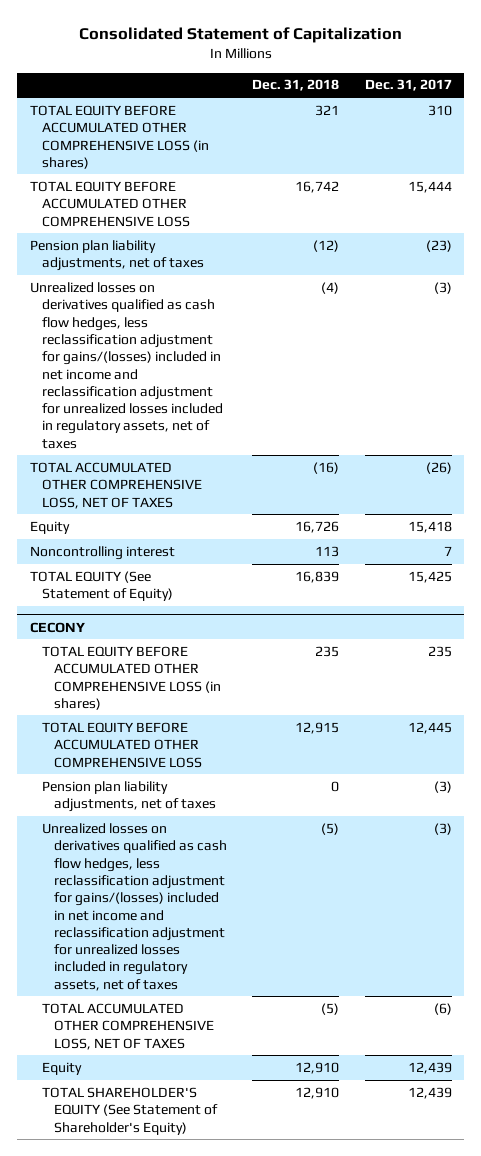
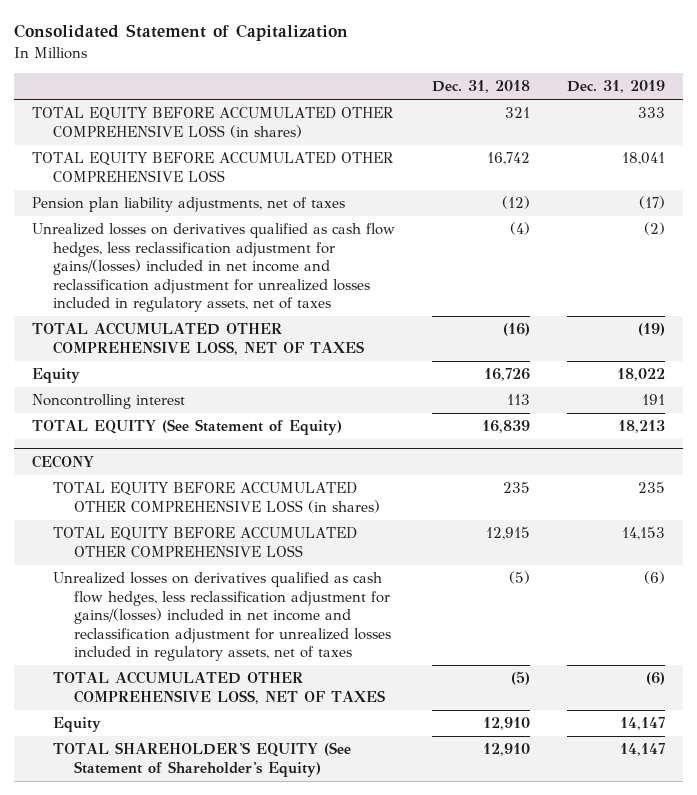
[364,79,452,92] Dec. 31, 2017 -> none
none -> [566,80,665,94] Dec. 31, 2019
[41,780,216,813] Pension plan liability adjustments, net of taxes -> none

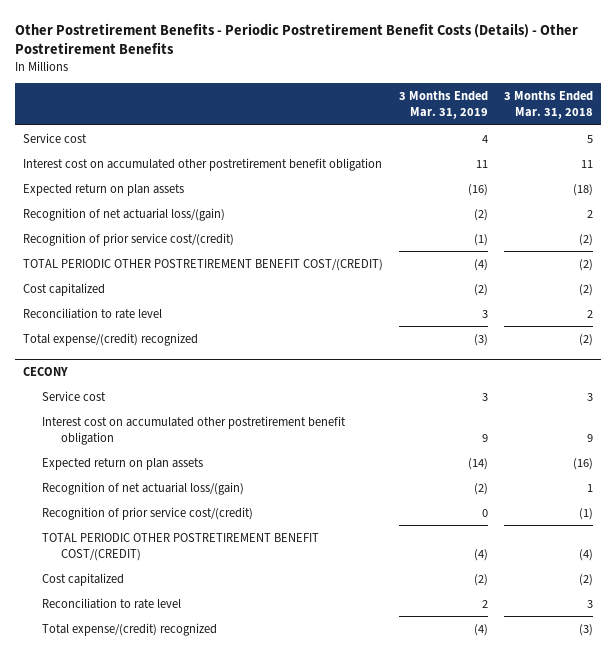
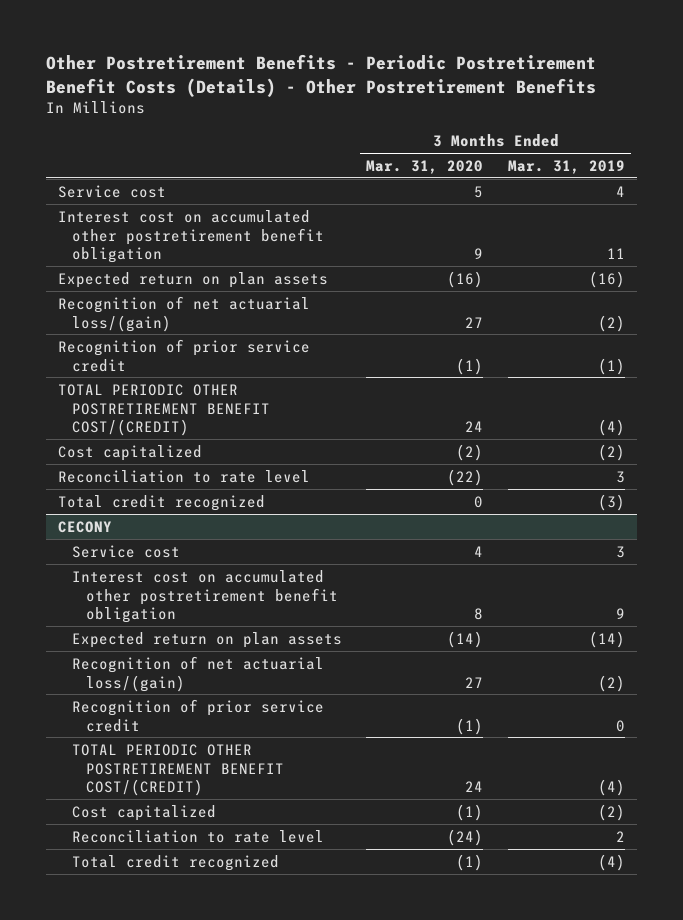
[504,91,594,120] 3 Months Ended Mar. 31, 2018 -> none
none -> [366,159,484,174] Mar. 31, 2020
[23,232,235,246] Recognition of prior service cost/(credit) -> [57,338,310,372] Recognition of prior service credit
[23,332,199,346] Total expense/(credit) recognized -> [57,494,265,511] Total credit recognized
[41,506,253,520] Recognition of prior service cost/(credit) -> [71,698,324,732] Recognition of prior service credit
[41,622,217,636] Total expense/(credit) recognized -> [71,854,279,871] Total credit recognized

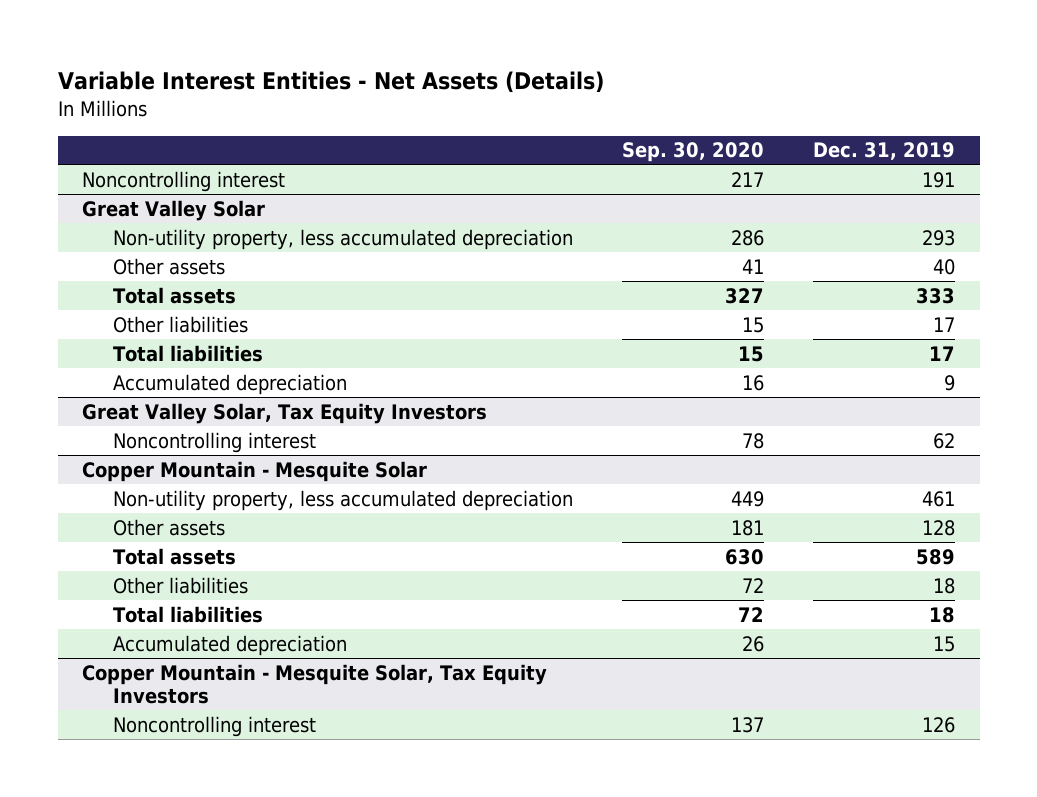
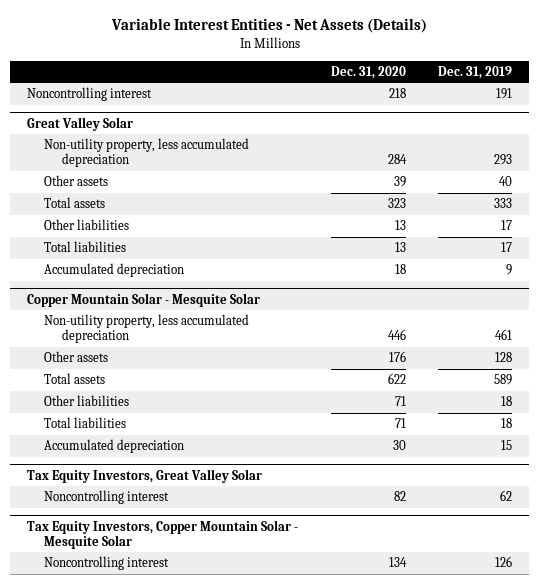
[621,142,764,163] Sep. 30, 2020 -> none
none -> [330,66,406,80] Dec. 31, 2020
[82,402,488,424] Great Valley Solar, Tax Equity Investors -> none
[112,431,316,453] Noncontrolling interest -> none
[82,460,428,482] Copper Mountain - Mesquite Solar -> [26,292,260,307] Copper Mountain Solar - Mesquite Solar
none -> [26,468,262,483] Tax Equity Investors, Great Valley Solar
none -> [44,490,170,505] Noncontrolling interest
[82,663,548,704] Copper Mountain - Mesquite Solar, Tax Equity Investors -> [26,519,298,550] Tax Equity Investors, Copper Mountain Solar - Mesquite Solar

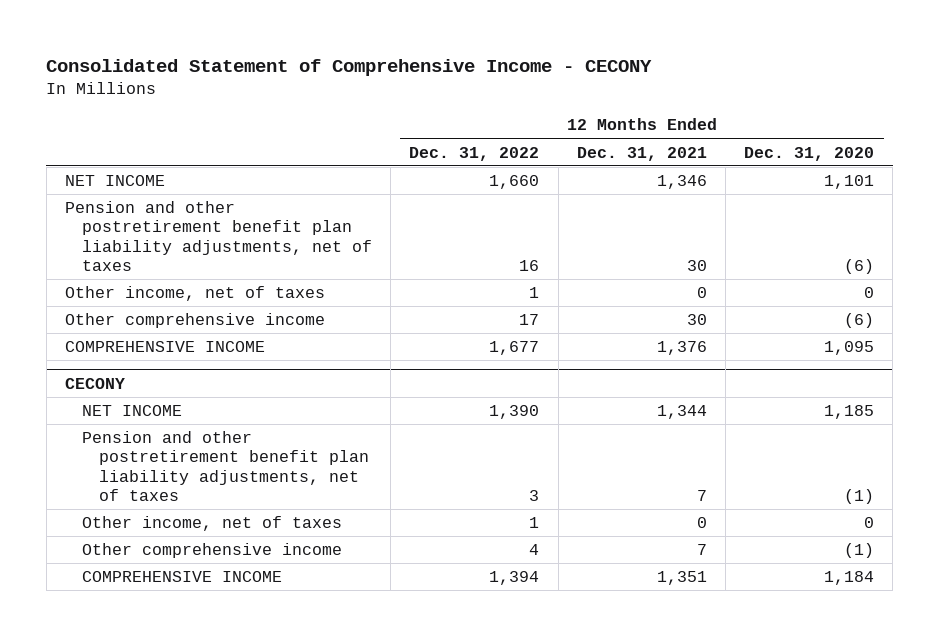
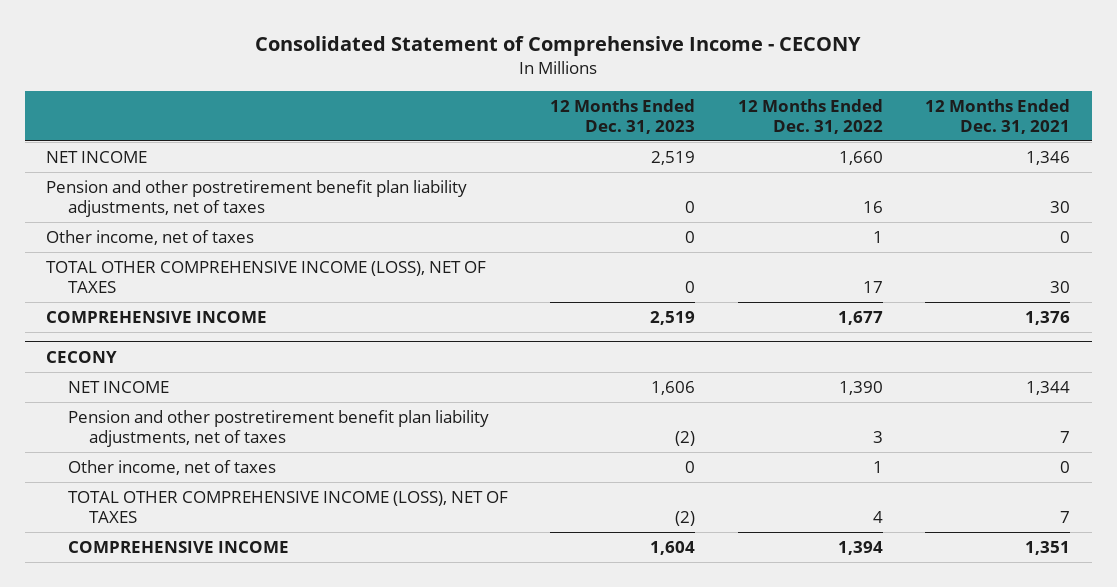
[744,146,875,161] Dec. 31, 2020 -> none
none -> [550,98,696,134] 12 Months Ended Dec. 31, 2023
[64,313,325,329] Other comprehensive income -> [46,260,487,293] TOTAL OTHER COMPREHENSIVE INCOME (LOSS), NET OF TAXES
[81,543,342,559] Other comprehensive income -> none
none -> [67,490,508,523] TOTAL OTHER COMPREHENSIVE INCOME (LOSS), NET OF TAXES

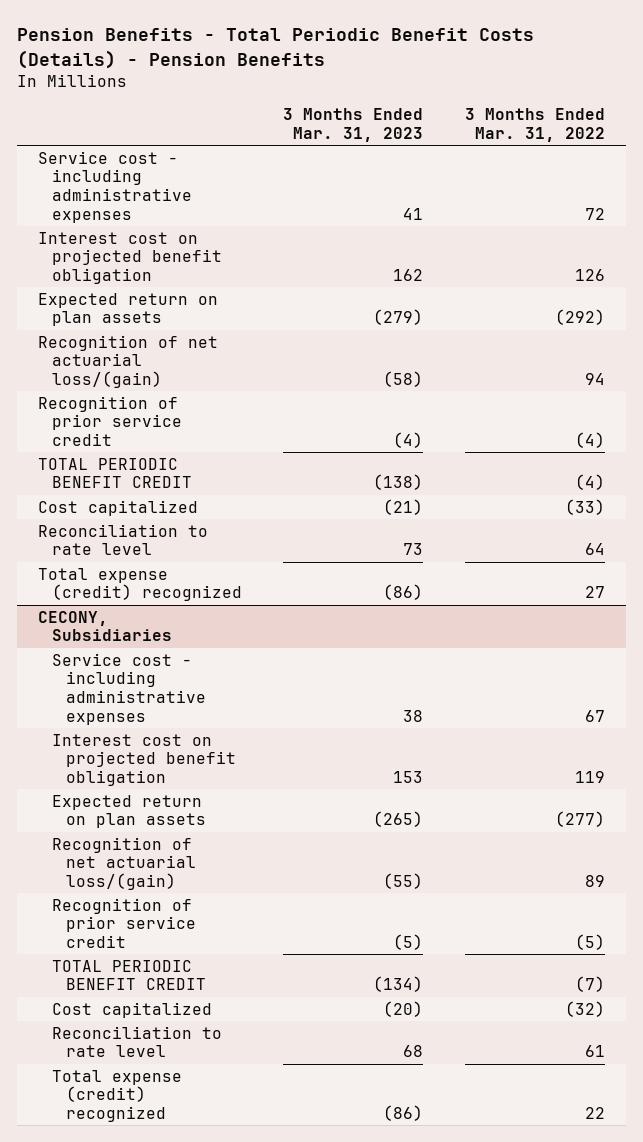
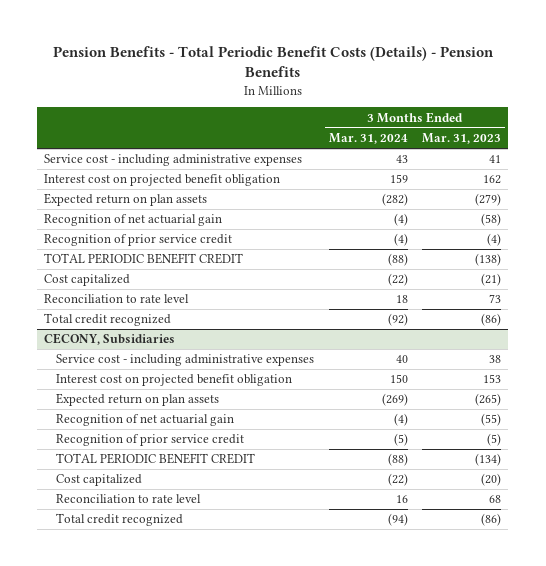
[464,108,605,142] 3 Months Ended Mar. 31, 2022 -> none
none -> [328,133,408,145] Mar. 31, 2024
[37,334,218,389] Recognition of net actuarial loss/(gain) -> [44,214,223,227] Recognition of net actuarial gain
[37,567,242,602] Total expense (credit) recognized -> [44,313,172,327] Total credit recognized
[51,836,196,891] Recognition of net actuarial loss/(gain) -> [56,414,235,427] Recognition of net actuarial gain
[51,1069,182,1123] Total expense (credit) recognized -> [56,513,184,527] Total credit recognized

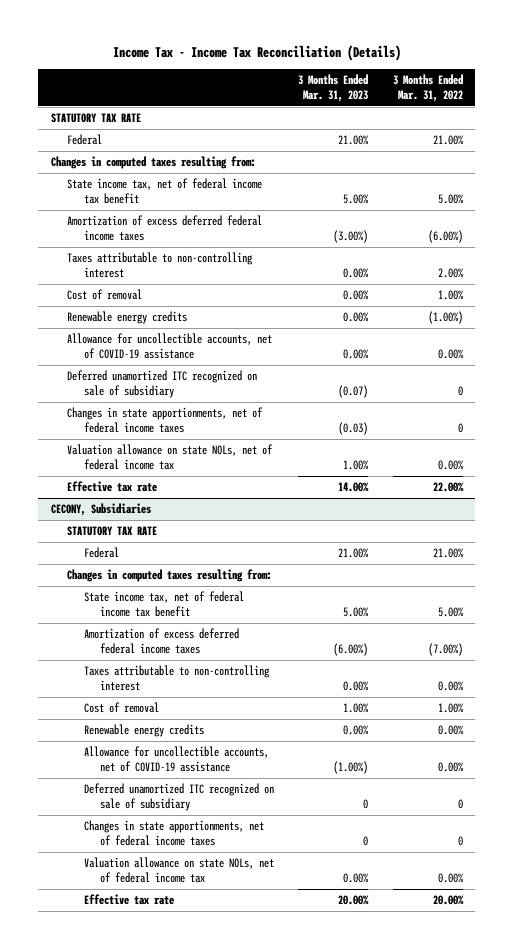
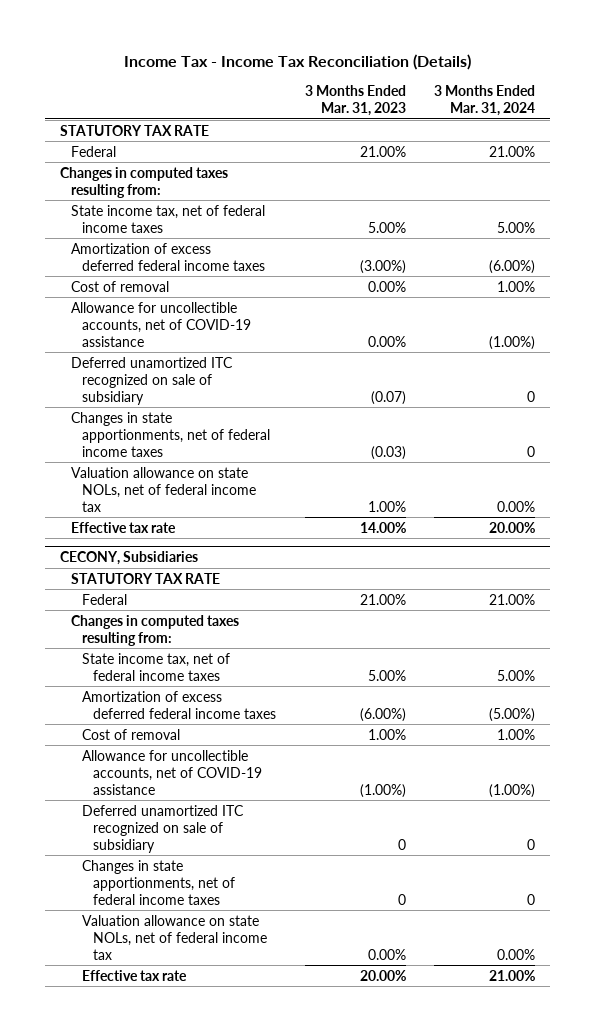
[392,74,463,103] 3 Months Ended Mar. 31, 2022 -> none
none -> [434,85,536,117] 3 Months Ended Mar. 31, 2024
[67,178,263,204] State income tax, net of federal income tax benefit -> [70,204,265,233] State income tax, net of federal income taxes
[67,252,254,278] Taxes attributable to non-controlling interest -> none
[67,311,188,325] Renewable energy credits -> none
[83,591,244,617] State income tax, net of federal income tax benefit -> [81,652,230,681] State income tax, net of federal income taxes
[83,665,270,691] Taxes attributable to non-controlling interest -> none
[83,724,204,738] Renewable energy credits -> none

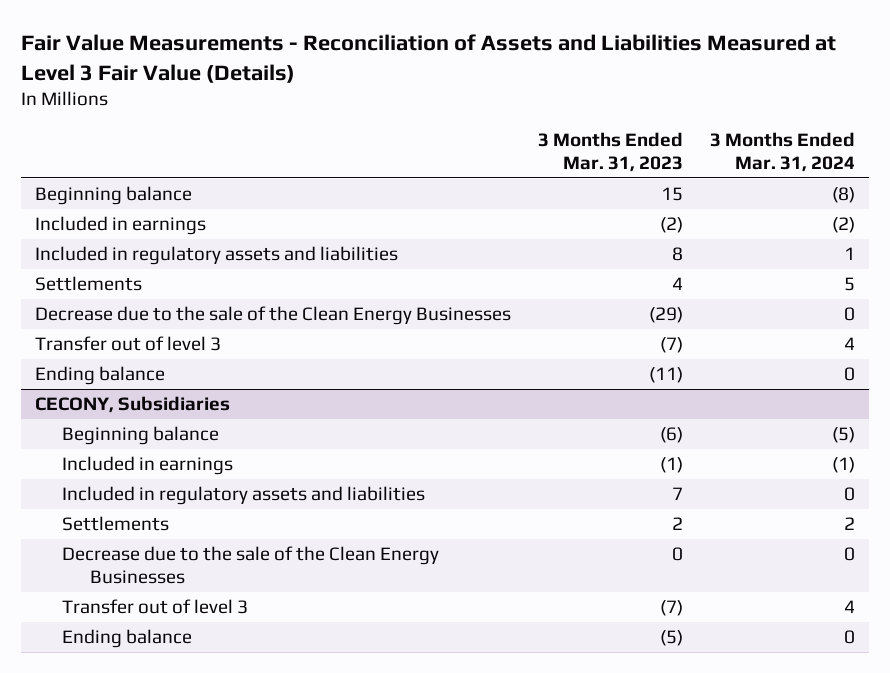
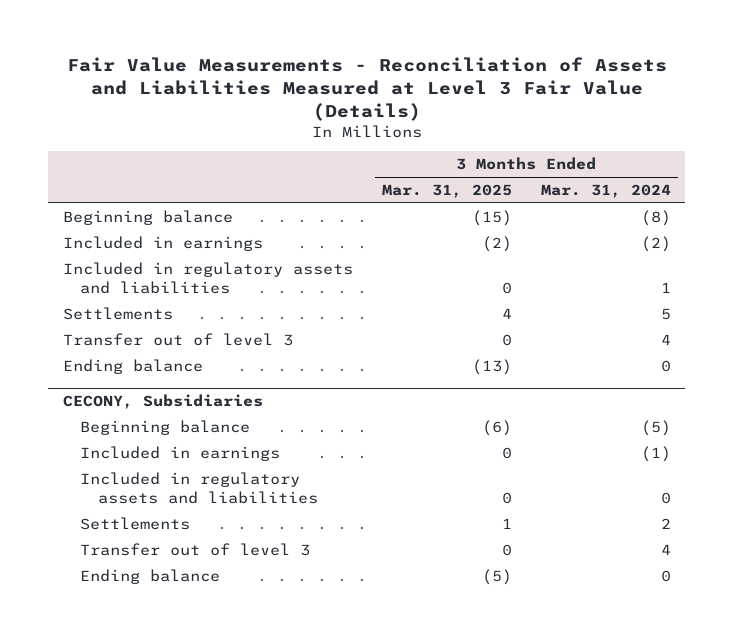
[538,131,684,172] 3 Months Ended Mar. 31, 2023 -> none
none -> [381,184,512,199] Mar. 31, 2025
[34,306,511,326] Decrease due to the sale of the Clean Energy Businesses -> none
[62,546,440,585] Decrease due to the sale of the Clean Energy Businesses -> none

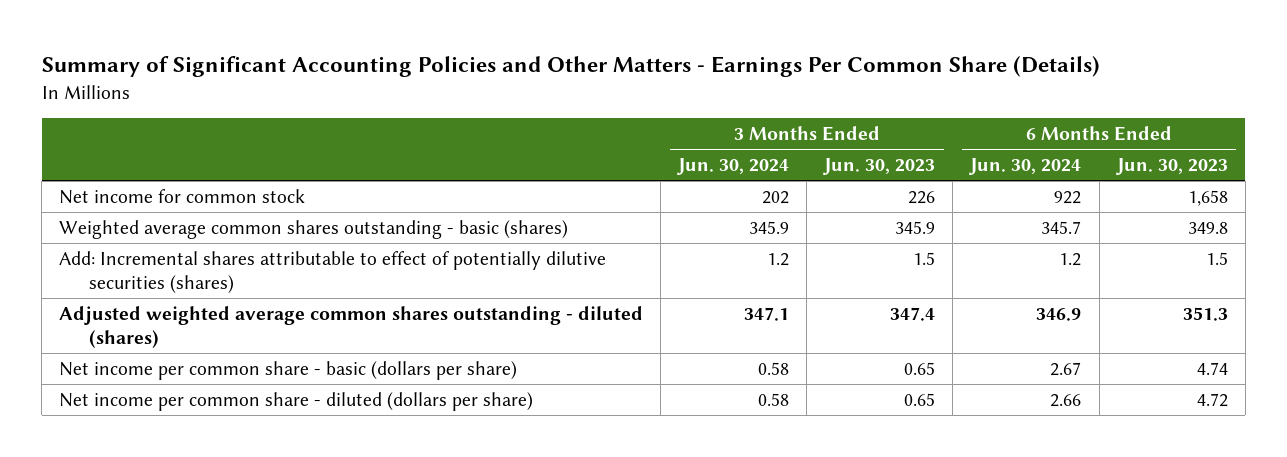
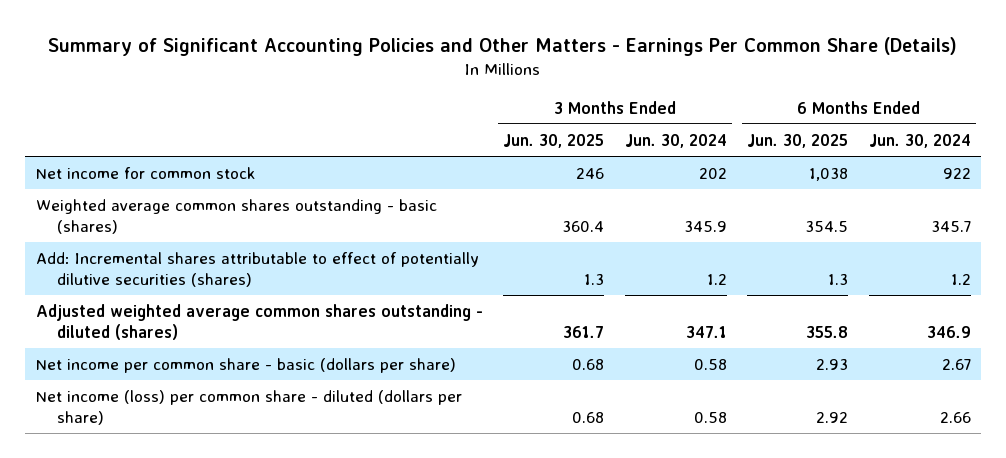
[823,158,936,176] Jun. 30, 2023 -> none
[1115,158,1228,176] Jun. 30, 2023 -> none
none -> [503,133,605,148] Jun. 30, 2025
none -> [747,133,849,148] Jun. 30, 2025
[59,391,534,411] Net income per common share - diluted (dollars per share) -> [35,389,462,426] Net income (loss) per common share - diluted (dollars per share)

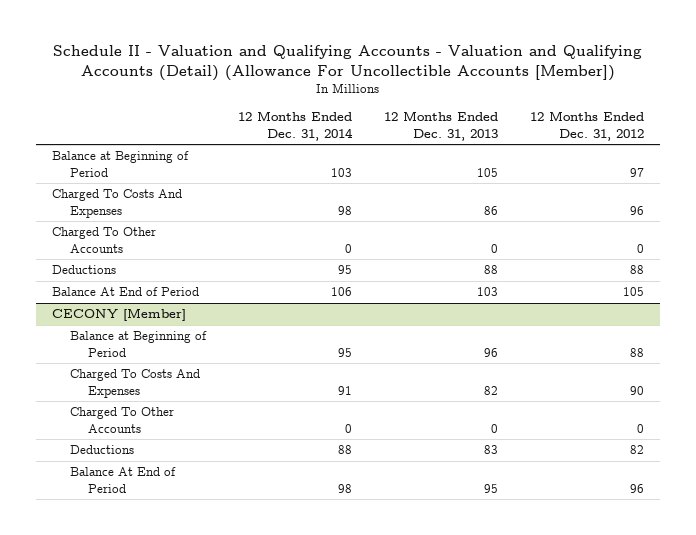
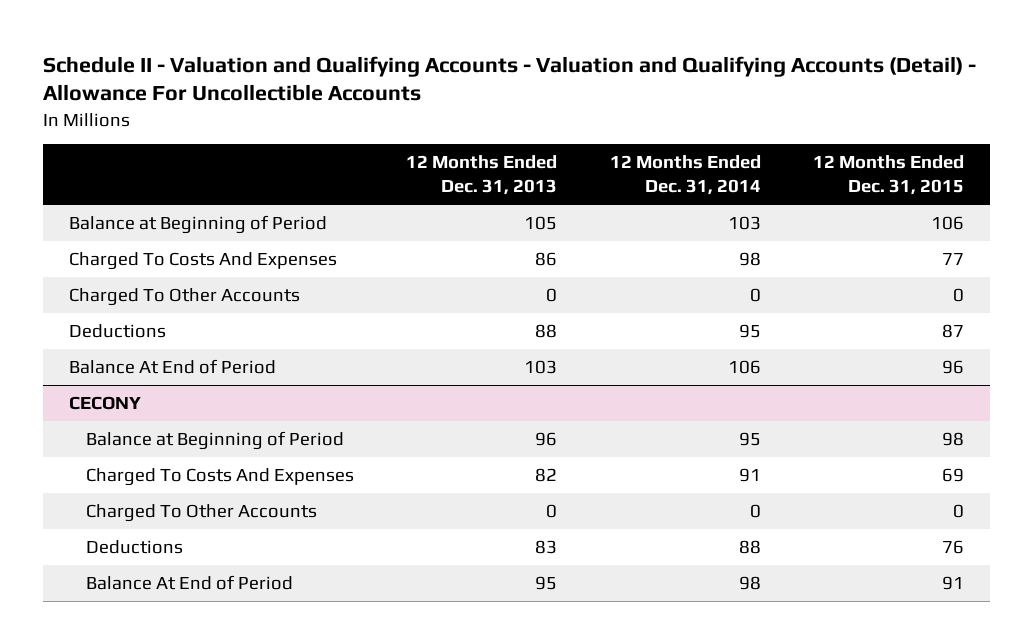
[52,44,642,81] Schedule II - Valuation and Qualifying Accounts - Valuation and Qualifying Accounts (Detail) (Allowance For Uncollectible Accounts [Member]) -> [42,55,976,102] Schedule II - Valuation and Qualifying Accounts - Valuation and Qualifying Accounts (Detail) - Allowance For Uncollectible Accounts
[530,111,645,141] 12 Months Ended Dec. 31, 2012 -> none
none -> [812,155,964,195] 12 Months Ended Dec. 31, 2015
[51,308,186,322] CECONY [Member] -> [68,396,141,411] CECONY

